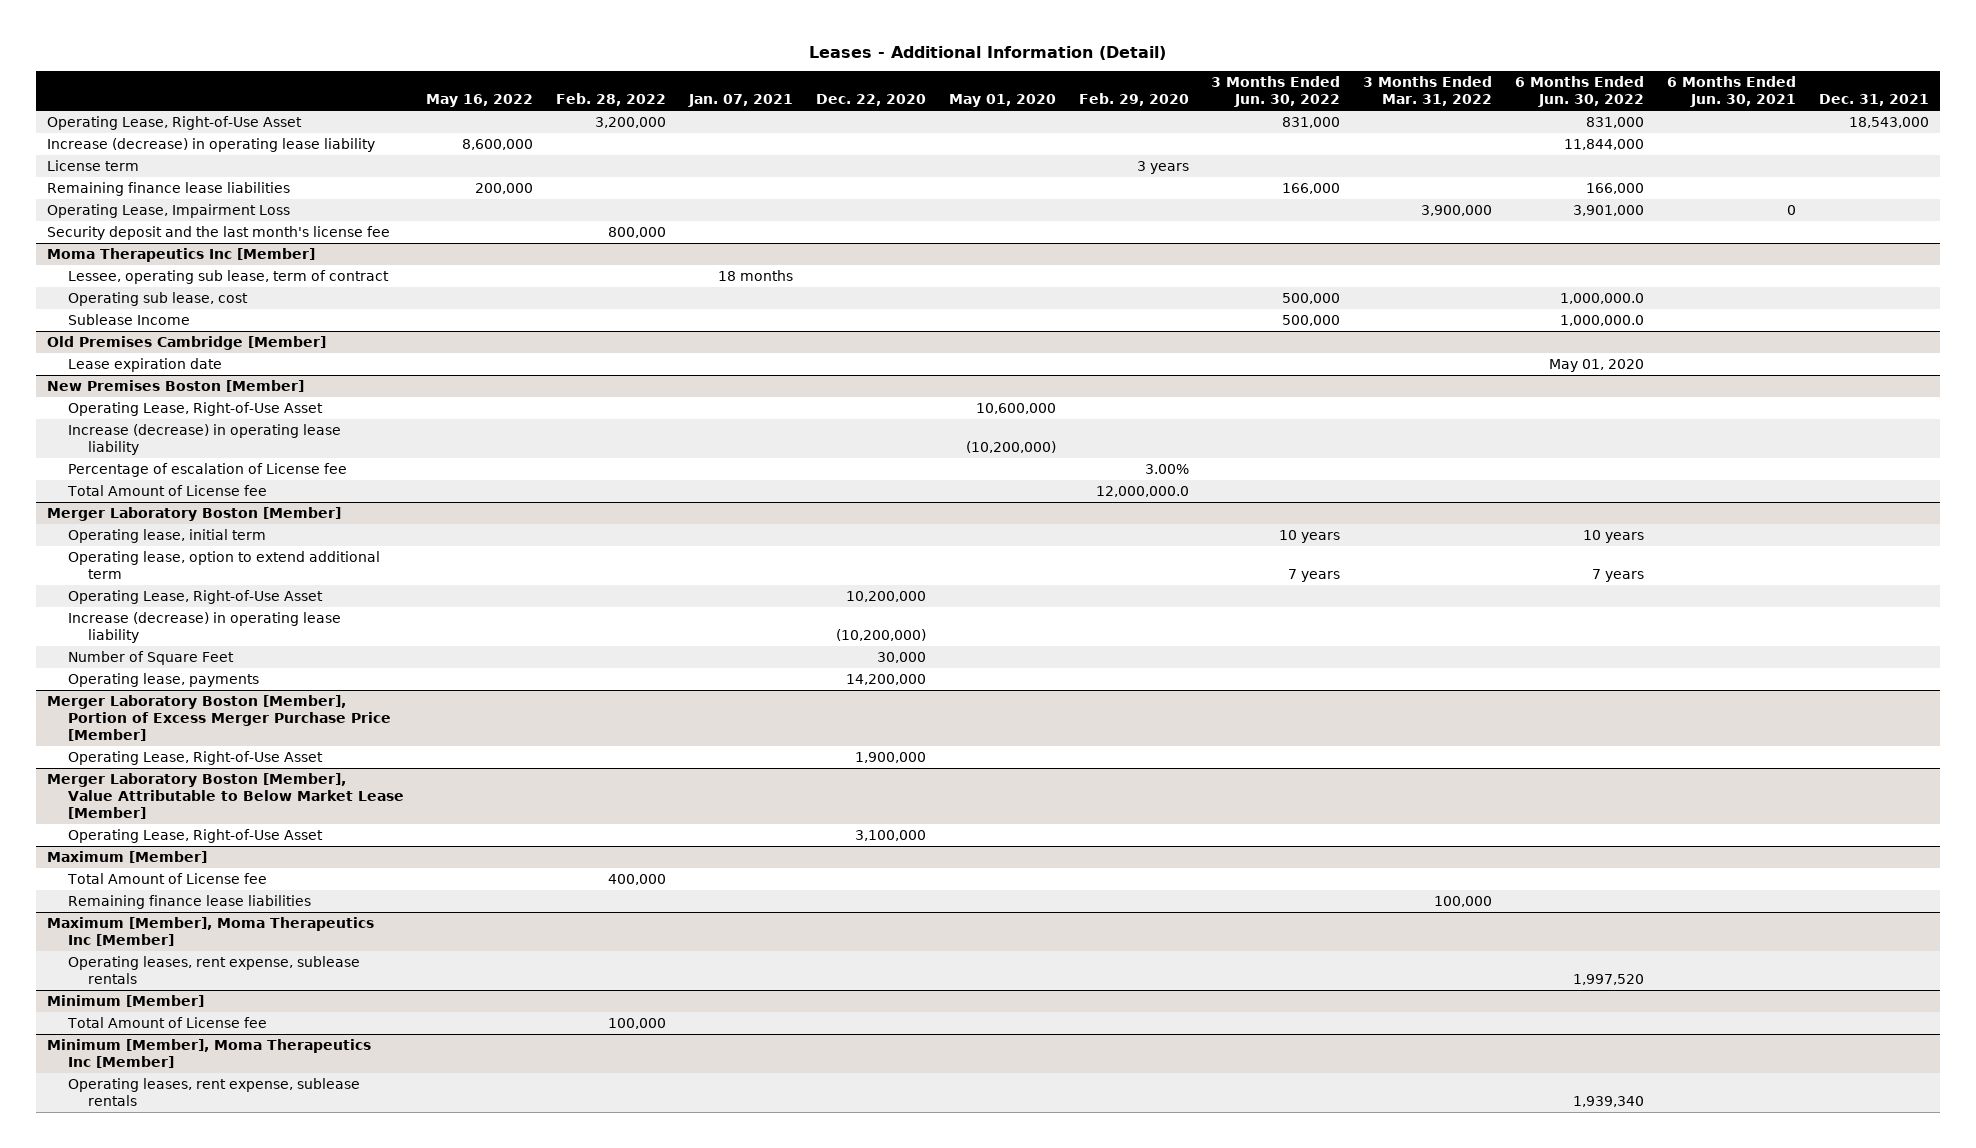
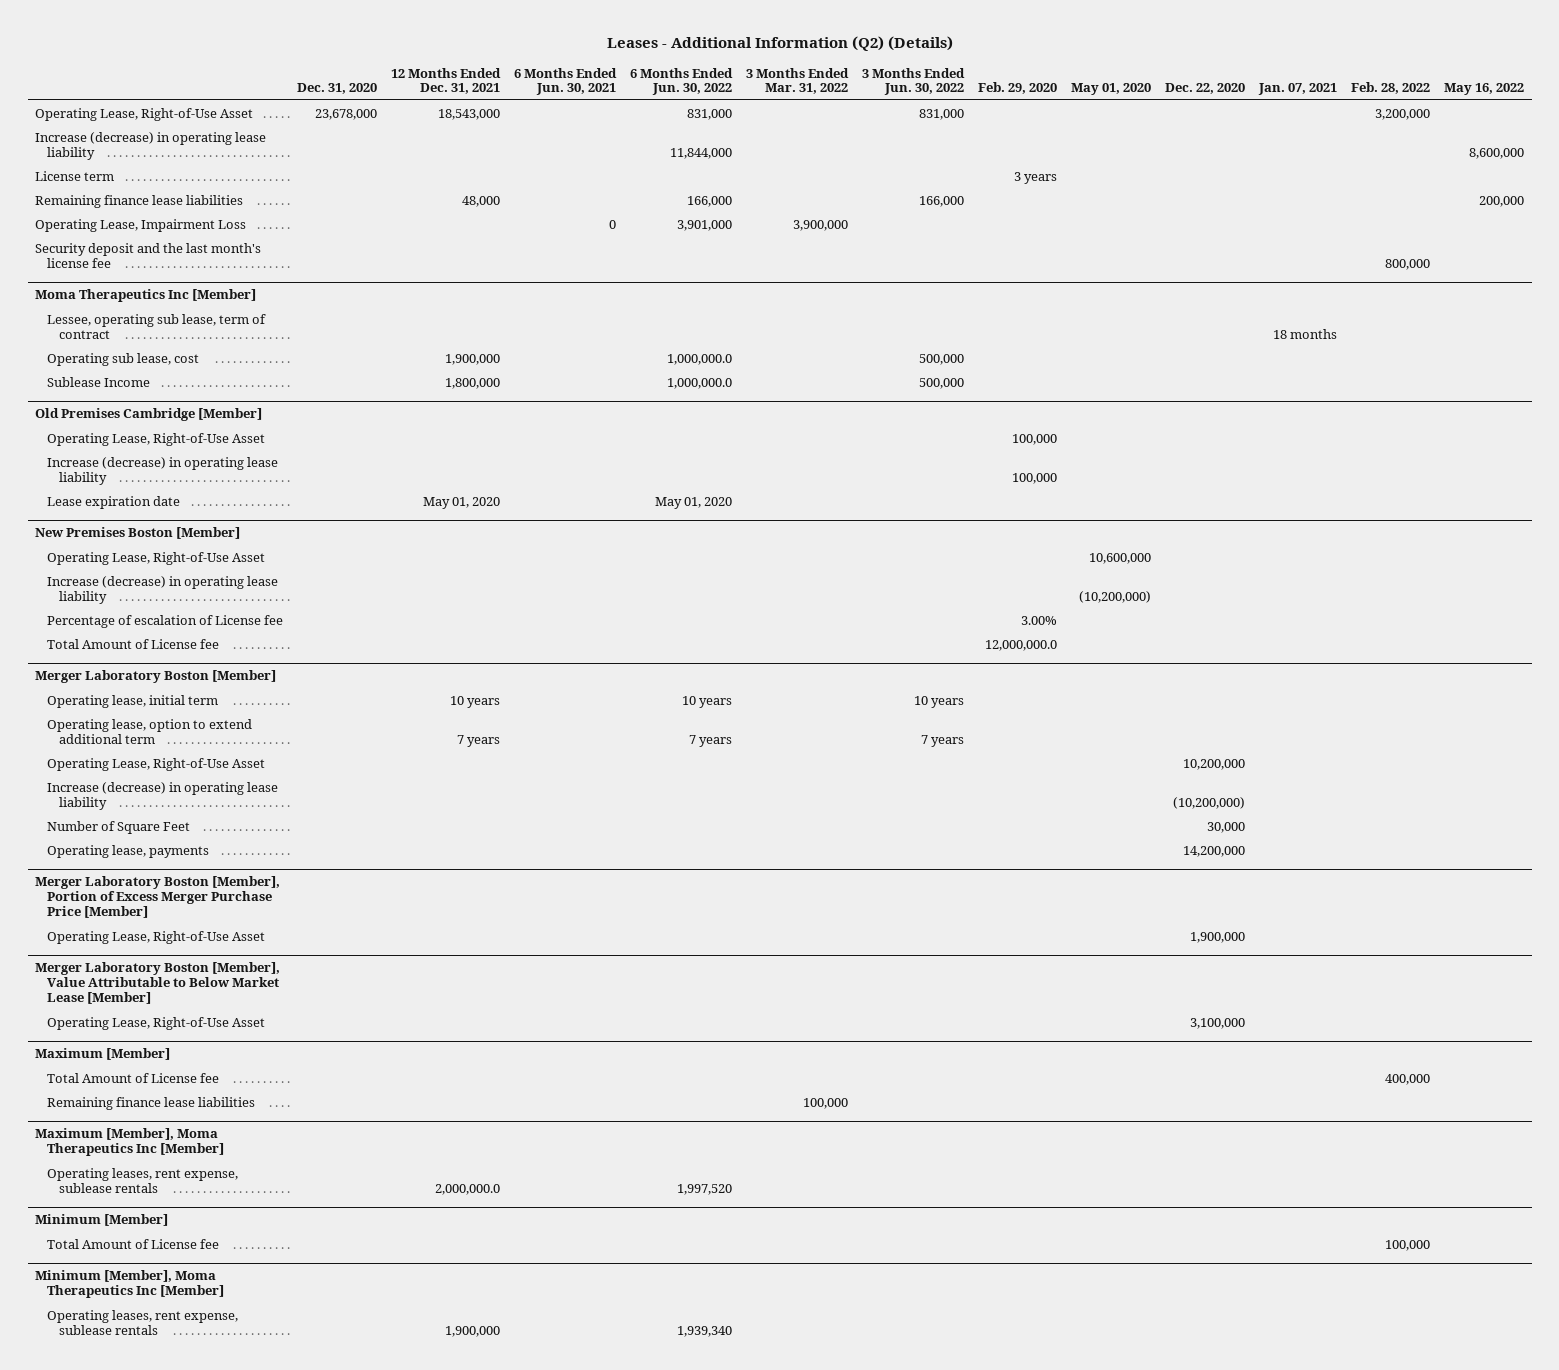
[809,45,1167,60] Leases - Additional Information (Detail) -> [606,35,953,51] Leases - Additional Information (Q2) (Details)
[1818,94,1929,107] Dec. 31, 2021 -> none
none -> [297,83,378,95] Dec. 31, 2020
none -> [391,67,502,95] 12 Months Ended Dec. 31, 2021
none -> [46,432,265,446] Operating Lease, Right-of-Use Asset
none -> [46,456,278,485] Increase (decrease) in operating lease liability

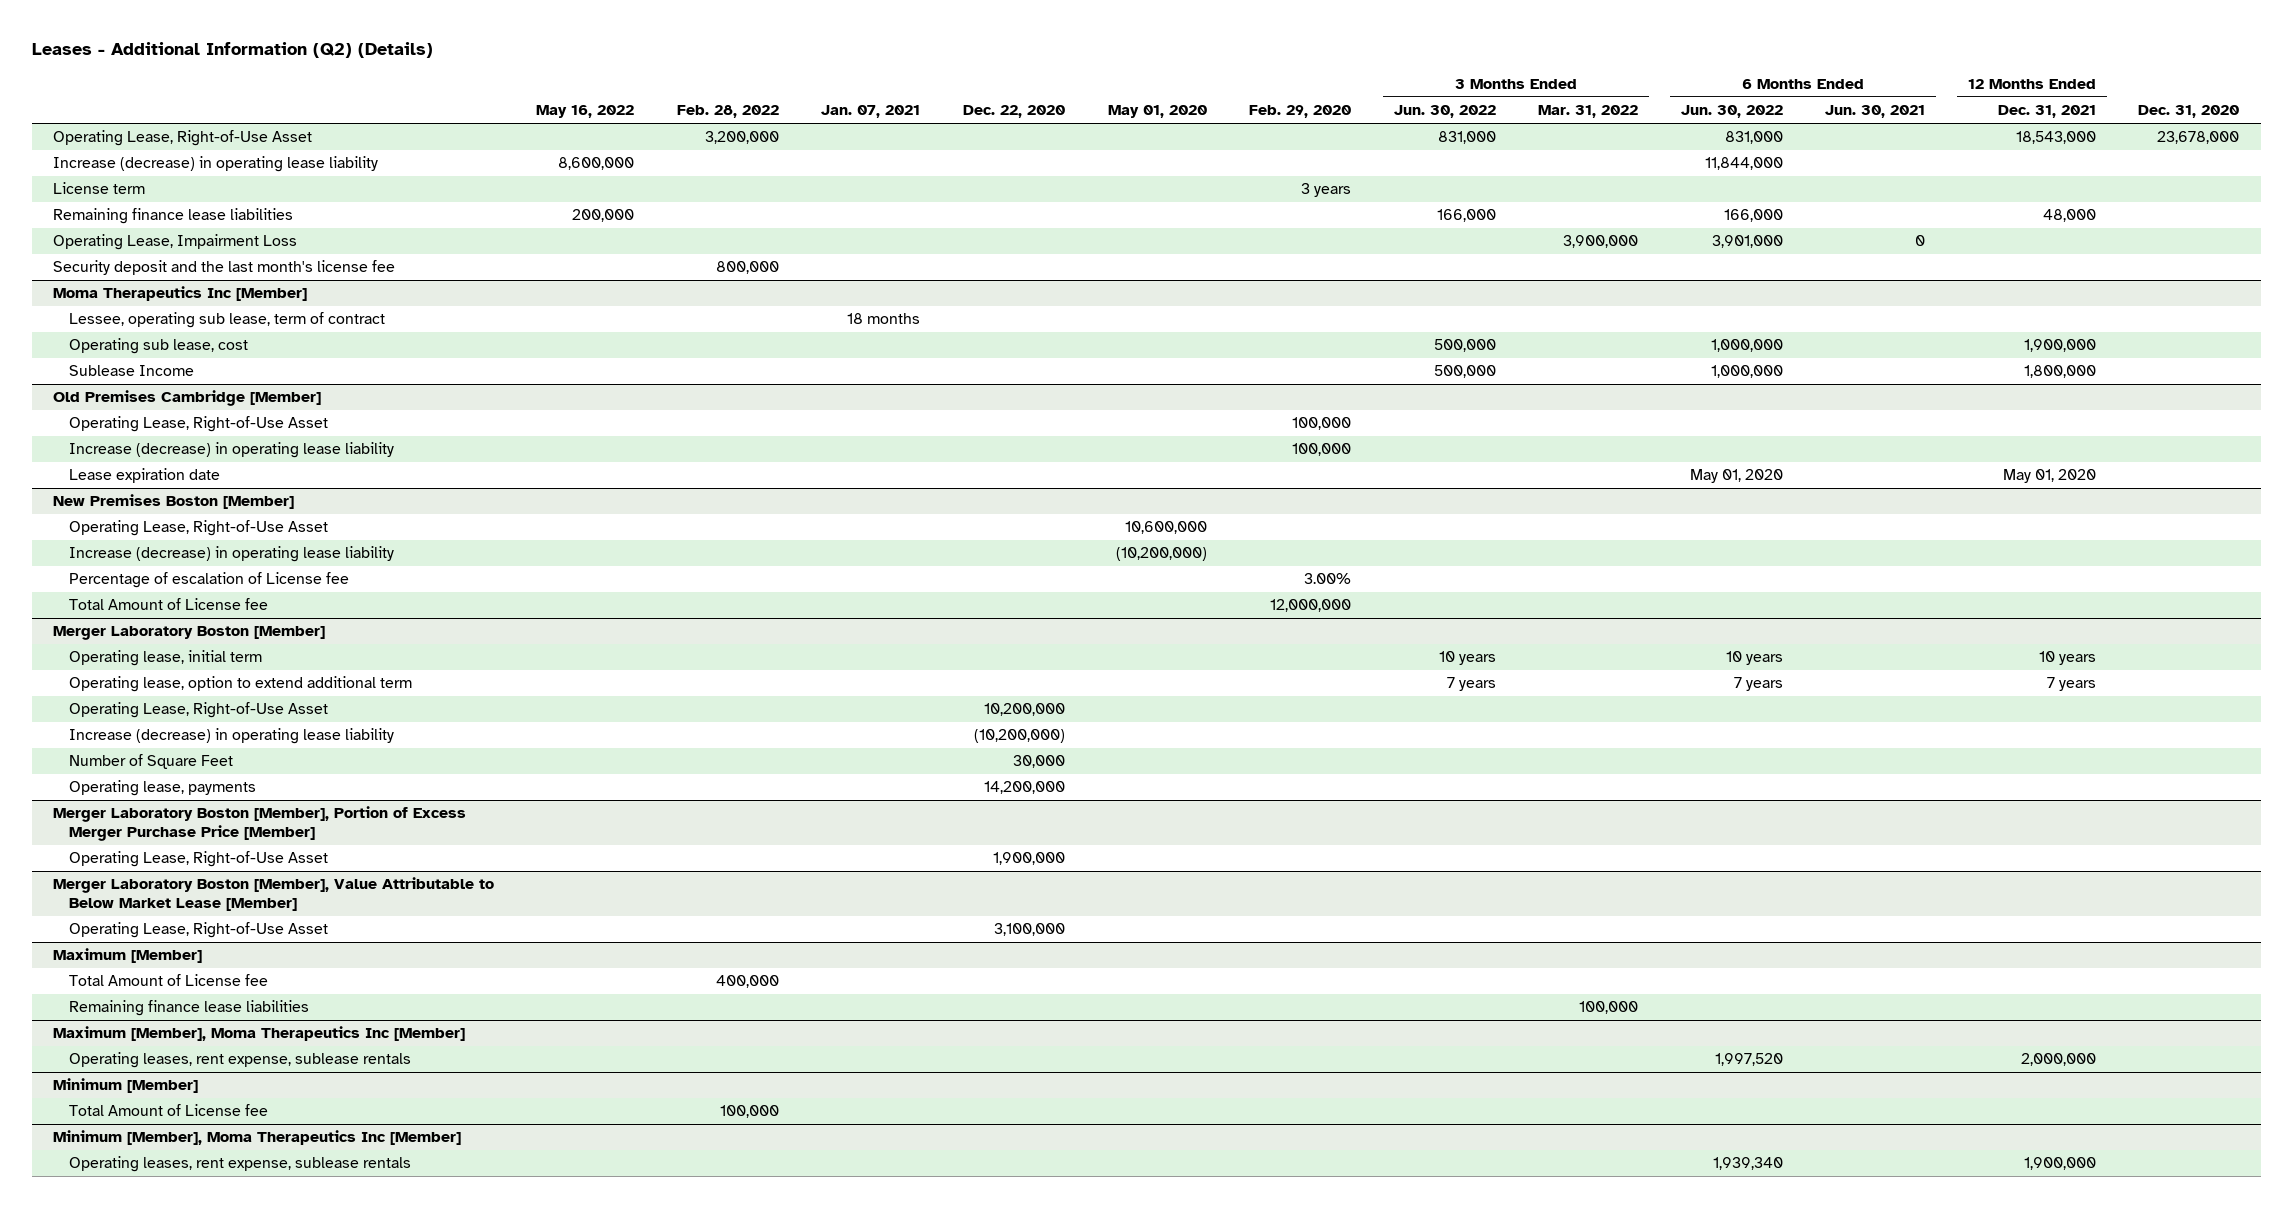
[667,353,733,365] 1,000,000.0 -> [1710,339,1783,353] 1,000,000
[667,377,733,389] 1,000,000.0 -> [1710,365,1783,379] 1,000,000
[985,639,1058,651] 12,000,000.0 -> [1270,599,1352,613] 12,000,000
[435,1183,501,1195] 2,000,000.0 -> [2020,1053,2096,1067] 2,000,000

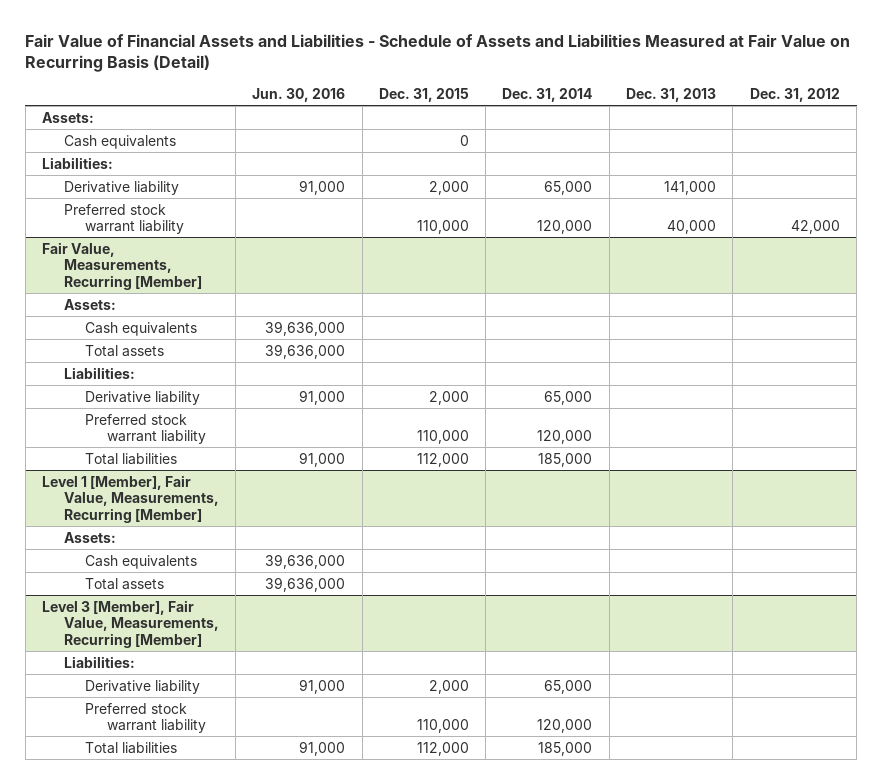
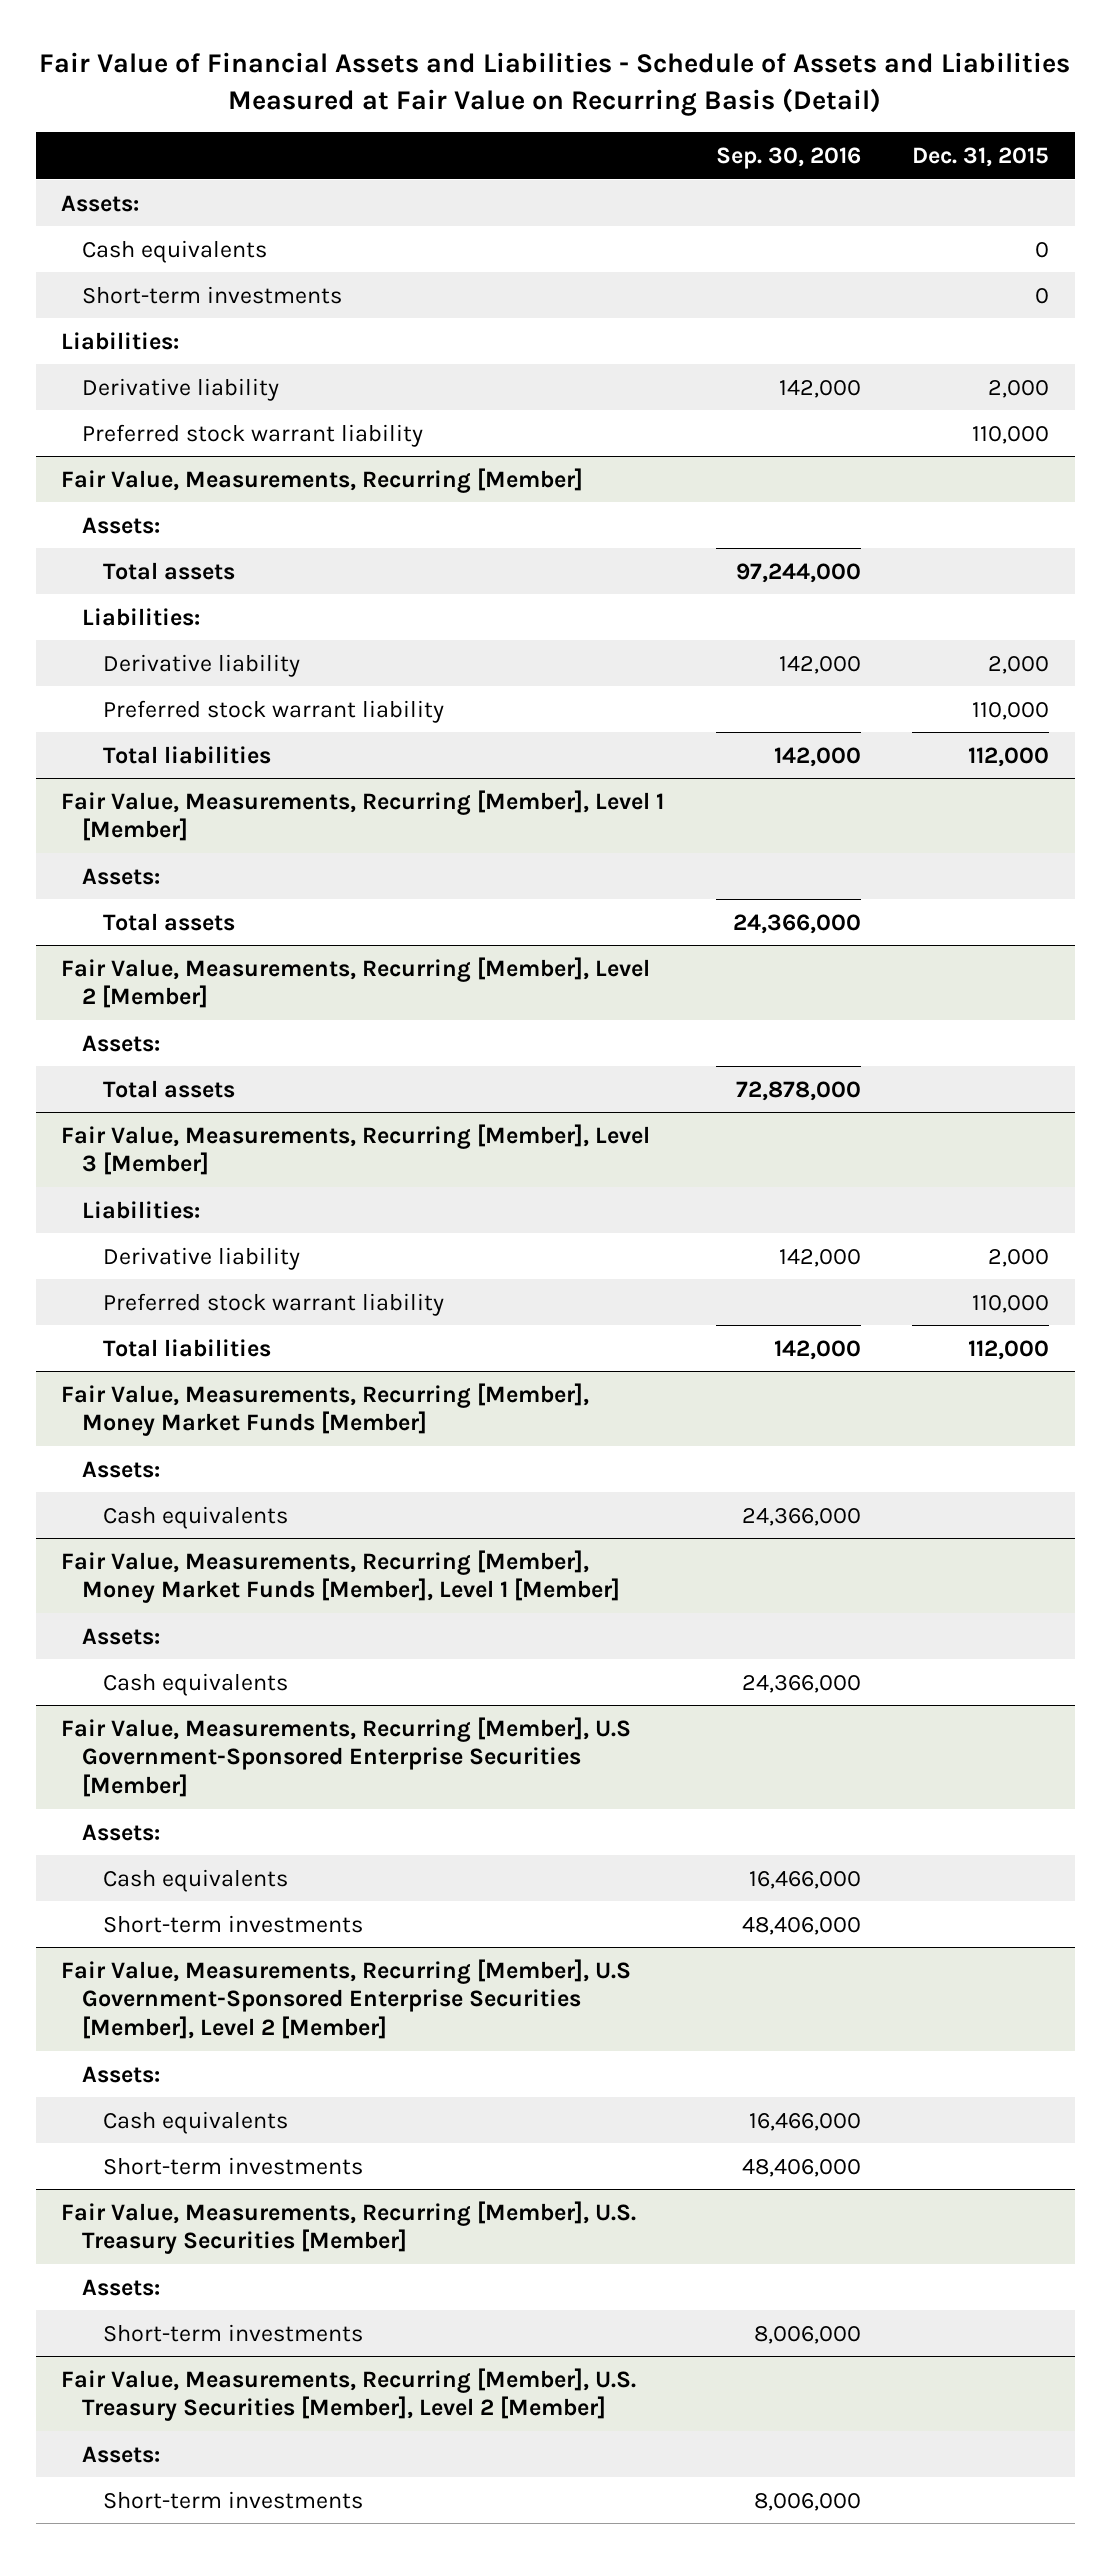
[252,87,346,102] Jun. 30, 2016 -> none
[502,87,593,102] Dec. 31, 2014 -> none
[626,87,717,102] Dec. 31, 2013 -> none
[749,87,840,102] Dec. 31, 2012 -> none
none -> [715,146,861,169] Sep. 30, 2016
none -> [82,285,343,304] Short-term investments
[85,321,198,336] Cash equivalents -> none
[42,474,219,523] Level 1 [Member], Fair Value, Measurements, Recurring [Member] -> [61,789,665,842] Fair Value, Measurements, Recurring [Member], Level 1 [Member]
[85,554,198,569] Cash equivalents -> none
none -> [61,956,651,1009] Fair Value, Measurements, Recurring [Member], Level 2 [Member]
none -> [82,1034,161,1052] Assets:
none -> [103,1079,236,1098] Total assets
[42,599,219,648] Level 3 [Member], Fair Value, Measurements, Recurring [Member] -> [61,1123,651,1176] Fair Value, Measurements, Recurring [Member], Level 3 [Member]
none -> [61,1382,590,1437] Fair Value, Measurements, Recurring [Member], Money Market Funds [Member]
none -> [82,1460,161,1478] Assets:
none -> [103,1505,289,1529] Cash equivalents
none -> [61,1549,621,1604] Fair Value, Measurements, Recurring [Member], Money Market Funds [Member], Level 1 [Member]
none -> [82,1627,161,1645] Assets:
none -> [103,1672,289,1696] Cash equivalents
none -> [61,1716,632,1798] Fair Value, Measurements, Recurring [Member], U.S Government-Sponsored Enterprise Securities [Member]
none -> [82,1823,161,1841] Assets:
none -> [103,1868,289,1892] Cash equivalents
none -> [103,1914,364,1933] Short-term investments
none -> [61,1958,632,2040] Fair Value, Measurements, Recurring [Member], U.S Government-Sponsored Enterprise Securities [Member], Level 2 [Member]
none -> [82,2065,161,2083] Assets:
none -> [103,2110,289,2134] Cash equivalents
none -> [103,2156,364,2175] Short-term investments
none -> [61,2200,637,2255] Fair Value, Measurements, Recurring [Member], U.S. Treasury Securities [Member]
none -> [82,2278,161,2296] Assets:
none -> [103,2323,364,2342] Short-term investments
none -> [61,2367,637,2422] Fair Value, Measurements, Recurring [Member], U.S. Treasury Securities [Member], Level 2 [Member]
none -> [82,2445,161,2463] Assets:
none -> [103,2490,364,2509] Short-term investments

